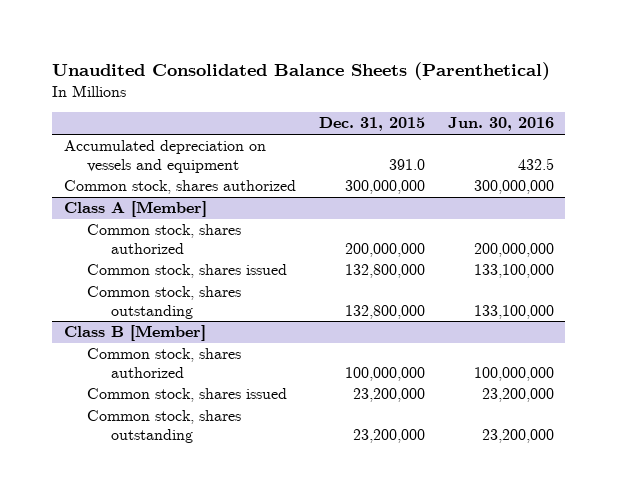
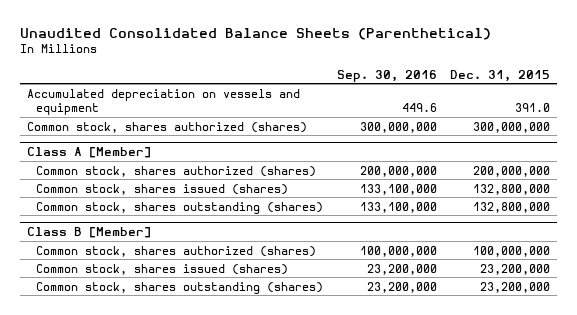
[447,117,554,132] Jun. 30, 2016 -> none
none -> [336,69,437,82] Sep. 30, 2016
[63,180,296,195] Common stock, shares authorized -> [26,121,307,133] Common stock, shares authorized (shares)
[87,224,242,254] Common stock, shares authorized -> [35,165,316,177] Common stock, shares authorized (shares)
[87,264,288,279] Common stock, shares issued -> [35,183,288,195] Common stock, shares issued (shares)
[87,286,242,319] Common stock, shares outstanding -> [35,201,323,214] Common stock, shares outstanding (shares)
[87,348,242,378] Common stock, shares authorized -> [35,245,316,257] Common stock, shares authorized (shares)
[87,388,288,403] Common stock, shares issued -> [35,263,288,275] Common stock, shares issued (shares)
[87,410,242,443] Common stock, shares outstanding -> [35,281,323,294] Common stock, shares outstanding (shares)

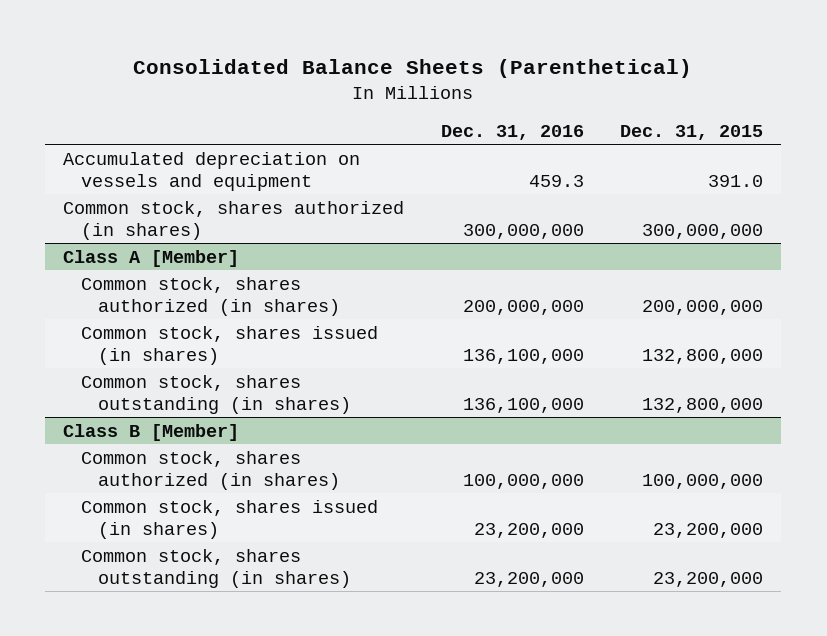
[20,27,492,40] Unaudited Consolidated Balance Sheets (Parenthetical) -> [133,58,693,78] Consolidated Balance Sheets (Parenthetical)
[336,69,437,82] Sep. 30, 2016 -> none
none -> [440,124,584,140] Dec. 31, 2016
[26,121,307,133] Common stock, shares authorized (shares) -> [63,200,405,240] Common stock, shares authorized (in shares)
[35,165,316,177] Common stock, shares authorized (shares) -> [80,276,341,316] Common stock, shares authorized (in shares)
[35,183,288,195] Common stock, shares issued (shares) -> [80,325,378,365] Common stock, shares issued (in shares)
[35,201,323,214] Common stock, shares outstanding (shares) -> [80,374,352,414] Common stock, shares outstanding (in shares)
[35,245,316,257] Common stock, shares authorized (shares) -> [80,450,341,490] Common stock, shares authorized (in shares)
[35,263,288,275] Common stock, shares issued (shares) -> [80,499,378,539] Common stock, shares issued (in shares)
[35,281,323,294] Common stock, shares outstanding (shares) -> [80,548,352,588] Common stock, shares outstanding (in shares)

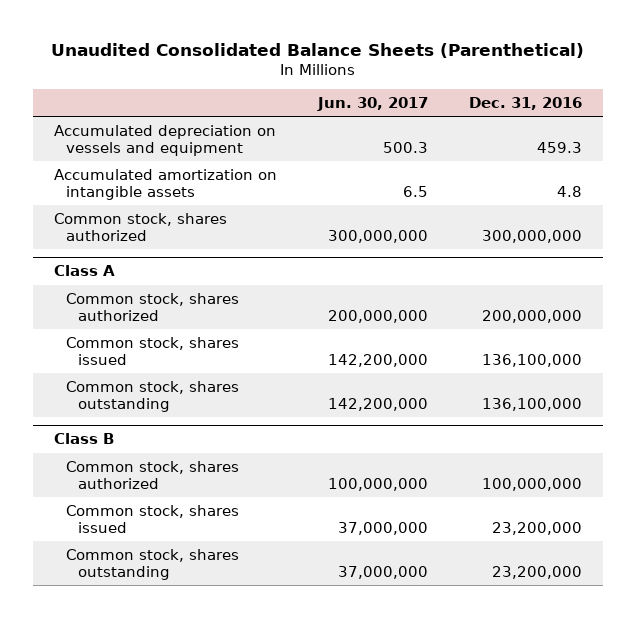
[133,58,693,78] Consolidated Balance Sheets (Parenthetical) -> [51,42,585,58] Unaudited Consolidated Balance Sheets (Parenthetical)
[620,124,764,140] Dec. 31, 2015 -> none
none -> [317,96,429,111] Jun. 30, 2017
none -> [53,168,277,200] Accumulated amortization on intangible assets
[63,200,405,240] Common stock, shares authorized (in shares) -> [53,212,227,241] Common stock, shares authorized
[63,249,240,267] Class A [Member] -> [53,265,115,277] Class A
[80,276,341,316] Common stock, shares authorized (in shares) -> [66,292,240,321] Common stock, shares authorized
[80,325,378,365] Common stock, shares issued (in shares) -> [66,336,240,365] Common stock, shares issued
[80,374,352,414] Common stock, shares outstanding (in shares) -> [66,380,240,412] Common stock, shares outstanding
[63,423,240,441] Class B [Member] -> [53,433,114,445] Class B
[80,450,341,490] Common stock, shares authorized (in shares) -> [66,460,240,489] Common stock, shares authorized
[80,499,378,539] Common stock, shares issued (in shares) -> [66,504,240,533] Common stock, shares issued
[80,548,352,588] Common stock, shares outstanding (in shares) -> [66,548,240,580] Common stock, shares outstanding

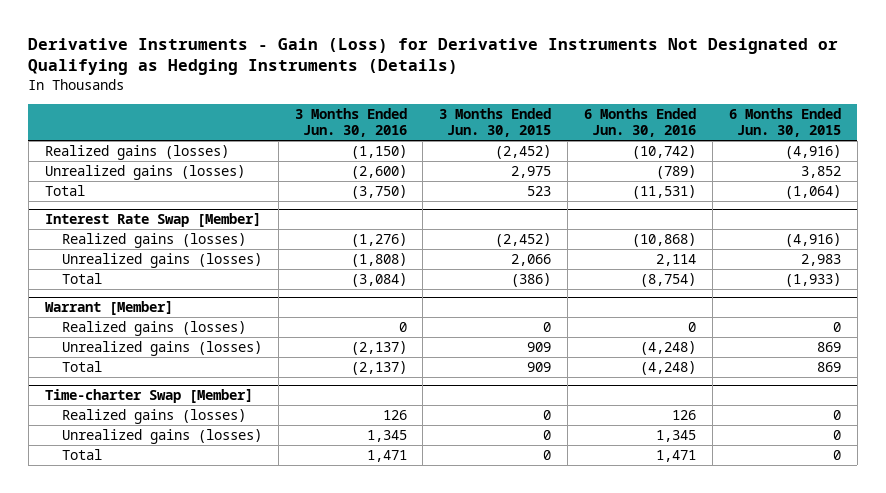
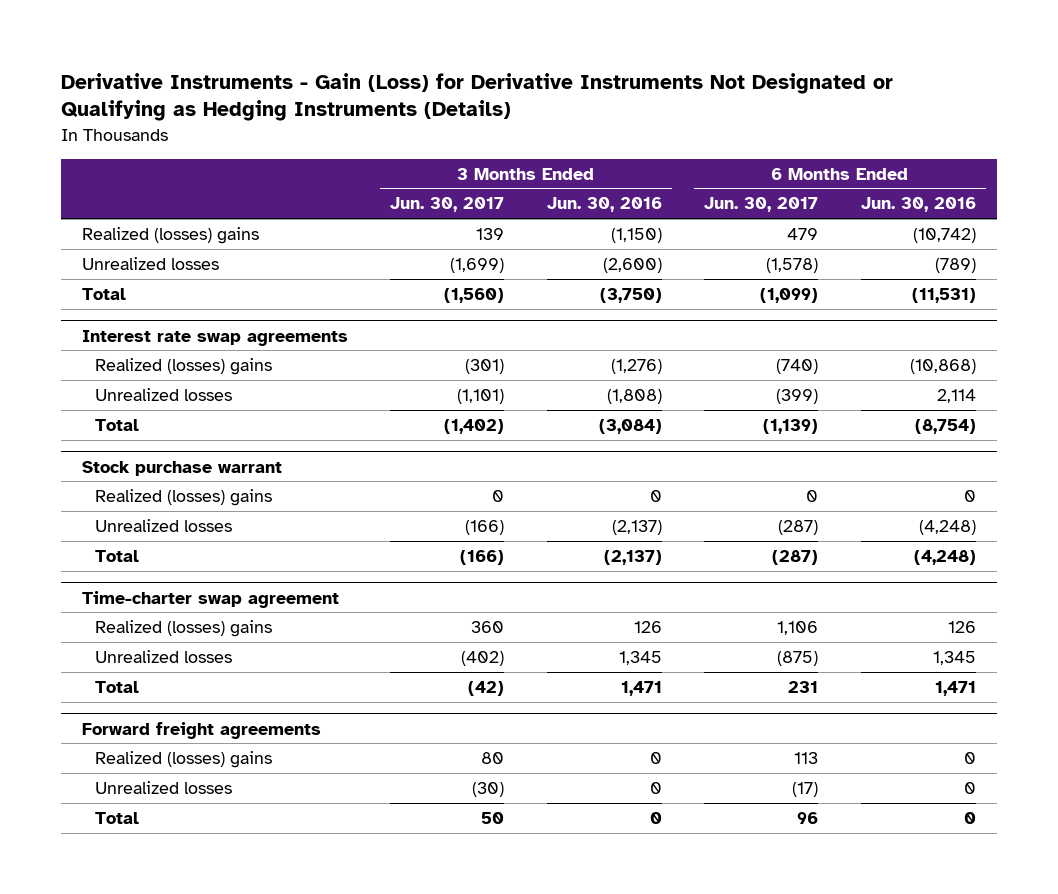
[439,108,552,138] 3 Months Ended Jun. 30, 2015 -> none
[728,108,841,138] 6 Months Ended Jun. 30, 2015 -> none
none -> [390,197,505,213] Jun. 30, 2017
none -> [704,197,819,213] Jun. 30, 2017
[44,145,229,161] Realized gains (losses) -> [81,226,259,244] Realized (losses) gains
[44,165,245,181] Unrealized gains (losses) -> [81,256,219,270] Unrealized losses
[44,213,261,228] Interest Rate Swap [Member] -> [81,329,348,346] Interest rate swap agreements
[61,233,246,249] Realized gains (losses) -> [94,357,272,375] Realized (losses) gains
[61,253,262,269] Unrealized gains (losses) -> [94,387,232,401] Unrealized losses
[44,301,173,316] Warrant [Member] -> [81,460,282,476] Stock purchase warrant
[61,321,246,337] Realized gains (losses) -> [94,488,272,506] Realized (losses) gains
[61,341,262,357] Unrealized gains (losses) -> [94,518,232,532] Unrealized losses
[44,389,253,404] Time-charter Swap [Member] -> [81,590,339,608] Time-charter swap agreement
[61,409,246,425] Realized gains (losses) -> [94,619,272,637] Realized (losses) gains
[61,429,262,445] Unrealized gains (losses) -> [94,649,232,663] Unrealized losses
none -> [81,721,321,739] Forward freight agreements
none -> [94,750,272,768] Realized (losses) gains
none -> [94,780,232,794] Unrealized losses
none -> [94,811,139,824] Total

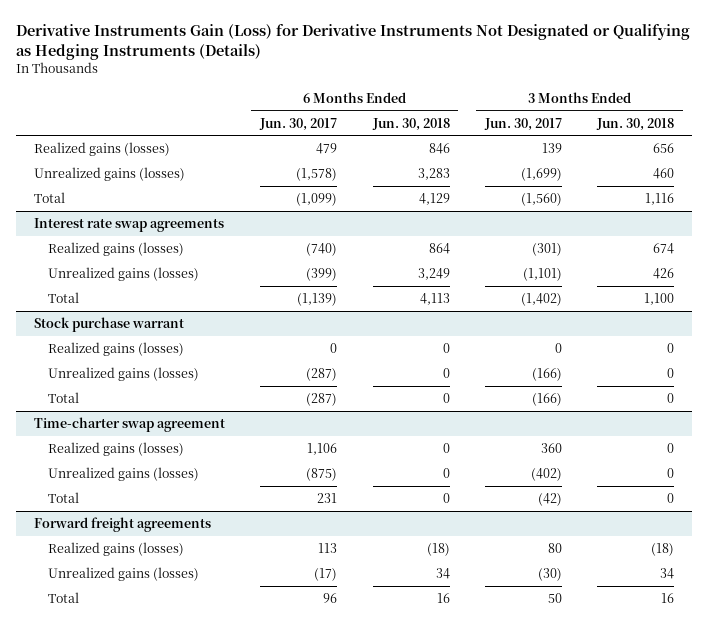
[60,72,893,122] Derivative Instruments - Gain (Loss) for Derivative Instruments Not Designated or Qualifying as Hedging Instruments (Details) -> [16,23,691,60] Derivative Instruments Gain (Loss) for Derivative Instruments Not Designated or Qualifying as Hedging Instruments (Details)
[546,197,662,213] Jun. 30, 2016 -> none
[860,197,976,213] Jun. 30, 2016 -> none
none -> [371,117,450,131] Jun. 30, 2018
none -> [596,117,675,131] Jun. 30, 2018
[81,226,259,244] Realized (losses) gains -> [33,142,170,157] Realized gains (losses)
[81,256,219,270] Unrealized losses -> [33,167,185,182] Unrealized gains (losses)
[94,357,272,375] Realized (losses) gains -> [48,242,185,257] Realized gains (losses)
[94,387,232,401] Unrealized losses -> [48,267,200,282] Unrealized gains (losses)
[94,488,272,506] Realized (losses) gains -> [48,342,185,357] Realized gains (losses)
[94,518,232,532] Unrealized losses -> [48,367,200,382] Unrealized gains (losses)
[94,619,272,637] Realized (losses) gains -> [48,442,185,457] Realized gains (losses)
[94,649,232,663] Unrealized losses -> [48,467,200,482] Unrealized gains (losses)
[94,750,272,768] Realized (losses) gains -> [48,542,185,557] Realized gains (losses)
[94,780,232,794] Unrealized losses -> [48,567,200,582] Unrealized gains (losses)

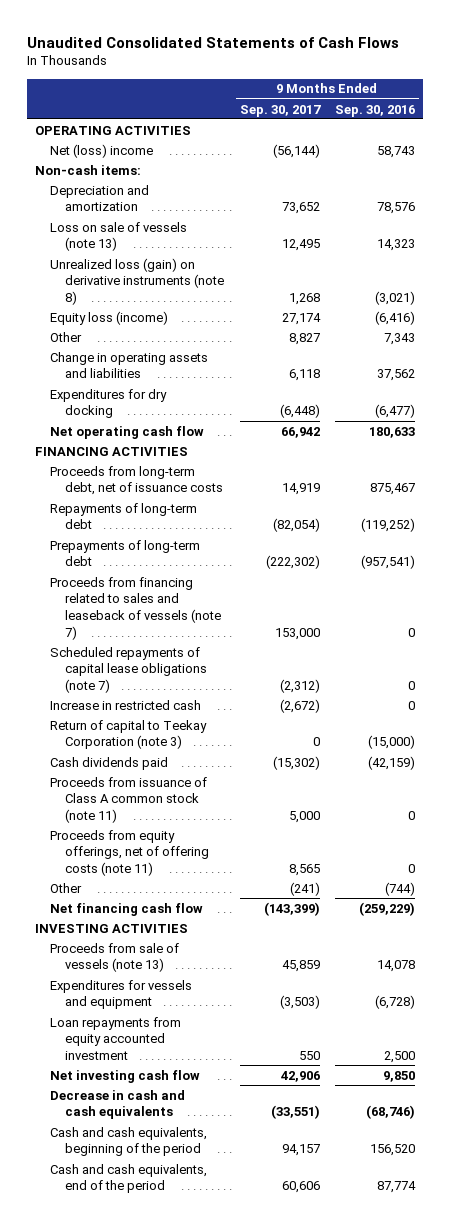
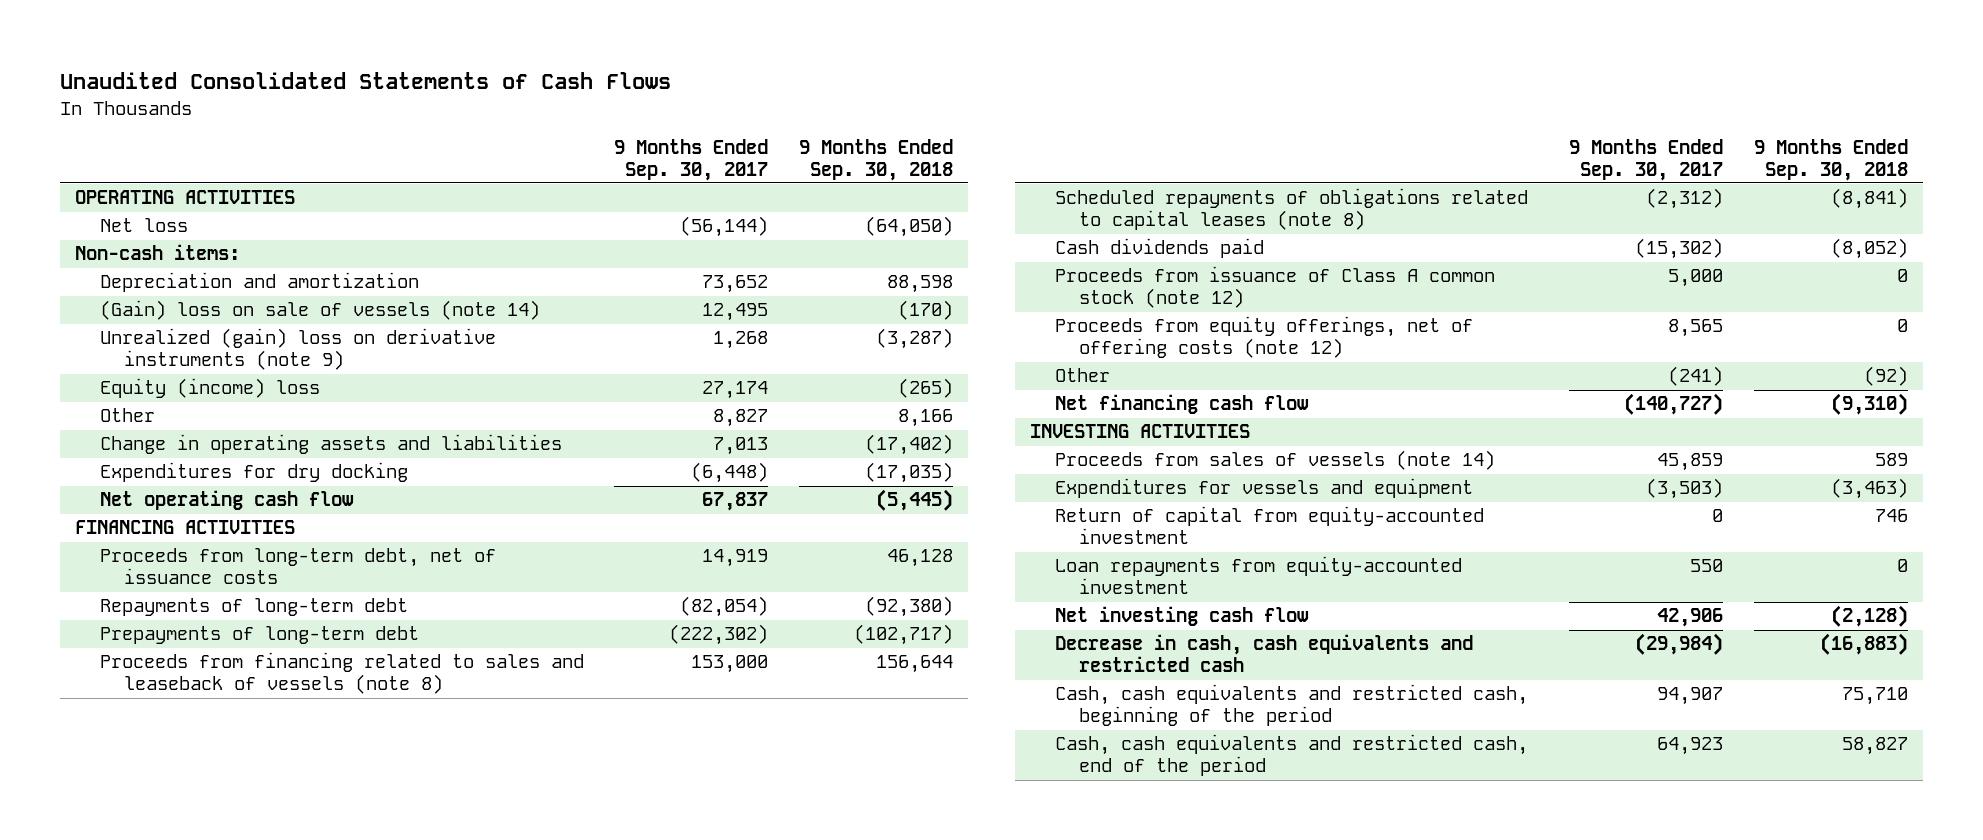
[335,104,416,117] Sep. 30, 2016 -> none
none -> [798,138,953,181] 9 Months Ended Sep. 30, 2018
[49,143,153,158] Net (loss) income -> [99,218,188,233] Net loss
[49,221,187,252] Loss on sale of vessels (note 13) -> [99,300,540,321] (Gain) loss on sale of vessels (note 14)
[49,257,224,306] Unrealized loss (gain) on derivative instruments (note 8) -> [99,328,496,371] Unrealized (gain) loss on derivative instruments (note 9)
[49,310,168,325] Equity loss (income) -> [99,378,320,399] Equity (income) loss
[288,369,320,382] 6,118 -> [713,437,769,456] 7,013
[280,426,320,438] 66,942 -> [702,492,769,512] 67,837
[49,699,201,710] Increase in restricted cash -> none
[49,719,207,750] Return of capital to Teekay Corporation (note 3) -> none
[49,576,221,640] Proceeds from financing related to sales and leaseback of vessels (note 7) -> [99,652,584,695] Proceeds from financing related to sales and leaseback of vessels (note 8)
[49,646,207,694] Scheduled repayments of capital lease obligations (note 7) -> [1054,188,1528,231] Scheduled repayments of obligations related to capital leases (note 8)
[49,776,207,824] Proceeds from issuance of Class A common stock (note 11) -> [1054,266,1495,309] Proceeds from issuance of Class A common stock (note 12)
[49,829,209,877] Proceeds from equity offerings, net of offering costs (note 11) -> [1054,316,1473,359] Proceeds from equity offerings, net of offering costs (note 12)
[263,901,320,916] (143,399) -> [1624,393,1724,416] (140,727)
[49,942,179,973] Proceeds from sale of vessels (note 13) -> [1054,450,1495,471] Proceeds from sales of vessels (note 14)
none -> [1054,506,1484,545] Return of capital from equity-accounted investment
[49,1016,181,1061] Loan repayments from equity accounted investment -> [1054,556,1462,595] Loan repayments from equity-accounted investment
[49,1089,185,1120] Decrease in cash and cash equivalents -> [1054,634,1473,673] Decrease in cash, cash equivalents and restricted cash
[270,1105,320,1120] (33,551) -> [1635,633,1724,656] (29,984)
[49,1126,207,1157] Cash and cash equivalents, beginning of the period -> [1054,684,1528,727] Cash, cash equivalents and restricted cash, beginning of the period
[281,1144,320,1157] 94,157 -> [1657,687,1724,706] 94,907
[49,1163,207,1194] Cash and cash equivalents, end of the period -> [1054,734,1528,777] Cash, cash equivalents and restricted cash, end of the period
[281,1181,320,1194] 60,606 -> [1657,737,1724,756] 64,923

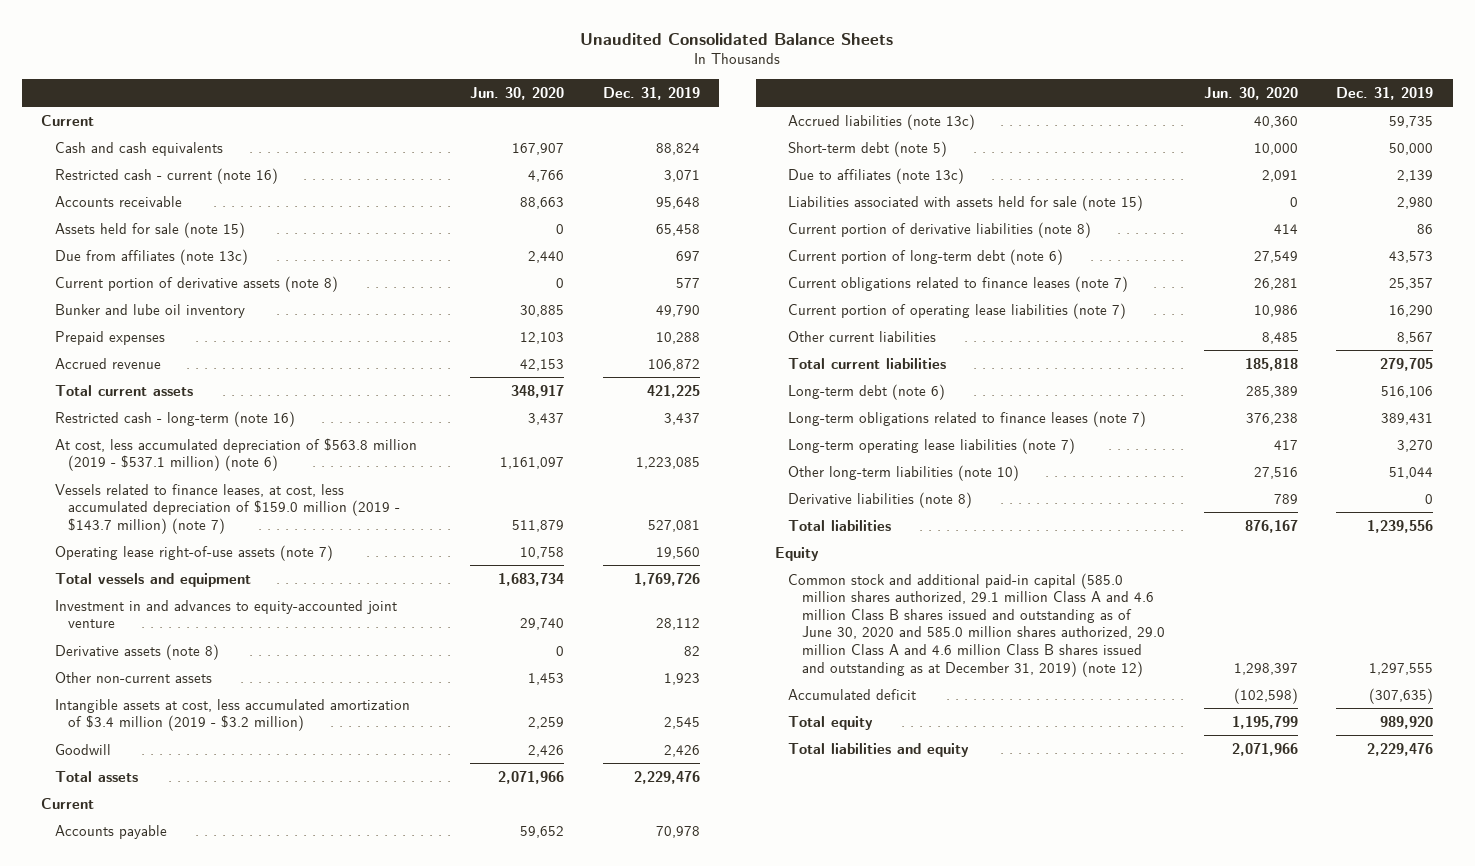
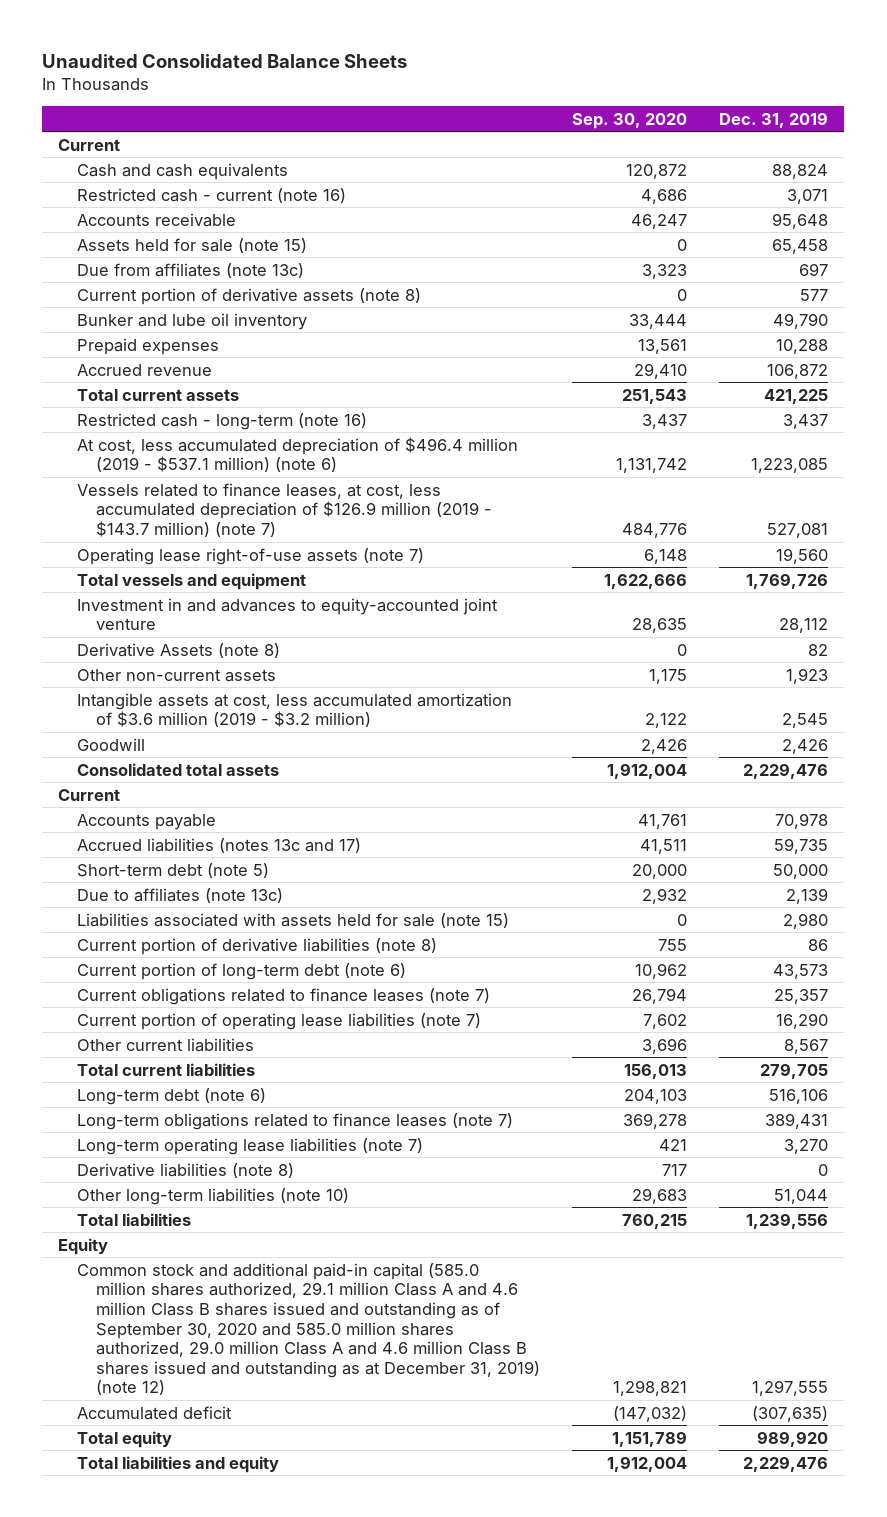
[469,86,564,100] Jun. 30, 2020 -> none
none -> [572,112,688,129] Sep. 30, 2020
[54,437,417,472] At cost, less accumulated depreciation of $563.8 million (2019 - $537.1 million) (note 6) -> [77,436,519,473] At cost, less accumulated depreciation of $496.4 million (2019 - $537.1 million) (note 6)
[54,483,401,534] Vessels related to finance leases, at cost, less accumulated depreciation of $159.0 million (2019 - $143.7 million) (note 7) -> [77,482,492,537] Vessels related to finance leases, at cost, less accumulated depreciation of $126.9 million (2019 - $143.7 million) (note 7)
[54,643,219,660] Derivative assets (note 8) -> [77,642,281,658] Derivative Assets (note 8)
[54,698,410,732] Intangible assets at cost, less accumulated amortization of $3.4 million (2019 - $3.2 million) -> [77,692,513,728] Intangible assets at cost, less accumulated amortization of $3.6 million (2019 - $3.2 million)
[54,770,138,782] Total assets -> [77,762,280,776] Consolidated total assets
[788,113,976,130] Accrued liabilities (note 13c) -> [77,837,362,853] Accrued liabilities (notes 13c and 17)
[788,464,1020,481] Other long-term liabilities (note 10) -> [77,1187,350,1205] Other long-term liabilities (note 10)
[788,572,1165,677] Common stock and additional paid-in capital (585.0 million shares authorized, 29.1 million Class A and 4.6 million Class B shares issued and outstanding as of June 30, 2020 and 585.0 million shares authorized, 29.0 million Class A and 4.6 million Class B shares issued and outstanding as at December 31, 2019) (note 12) -> [77,1262,540,1396] Common stock and additional paid-in capital (585.0 million shares authorized, 29.1 million Class A and 4.6 million Class B shares issued and outstanding as of September 30, 2020 and 585.0 million shares authorized, 29.0 million Class A and 4.6 million Class B shares issued and outstanding as at December 31, 2019) (note 12)

